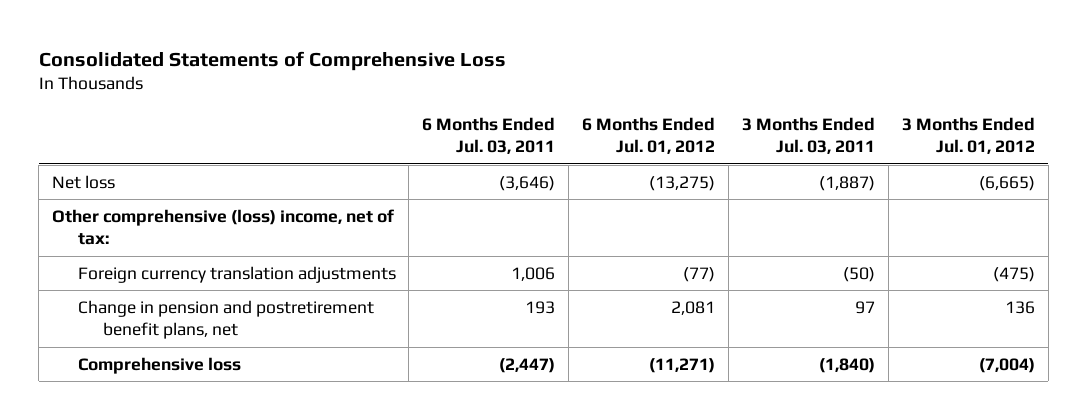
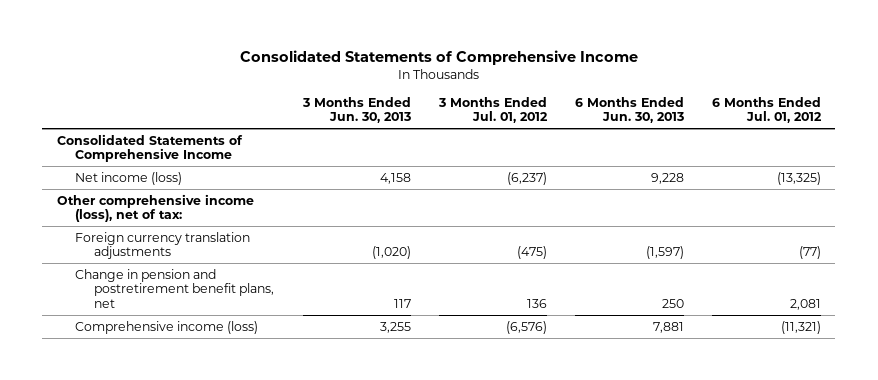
[38,50,506,71] Consolidated Statements of Comprehensive Loss -> [239,49,638,65] Consolidated Statements of Comprehensive Income
[422,116,556,155] 6 Months Ended Jul. 03, 2011 -> none
[741,116,875,155] 3 Months Ended Jul. 03, 2011 -> none
none -> [301,96,411,124] 3 Months Ended Jun. 30, 2013
none -> [575,96,685,124] 6 Months Ended Jun. 30, 2013
none -> [56,133,243,163] Consolidated Statements of Comprehensive Income
[52,174,116,189] Net loss -> [75,171,183,185] Net income (loss)
[649,175,716,191] (13,275) -> [777,171,822,185] (13,325)
[978,175,1035,191] (6,665) -> [506,171,547,185] (6,237)
[52,208,395,246] Other comprehensive (loss) income, net of tax: -> [56,193,254,223] Other comprehensive income (loss), net of tax:
[77,356,241,374] Comprehensive loss -> [75,320,259,334] Comprehensive income (loss)
[649,357,716,373] (11,271) -> [781,320,822,334] (11,321)
[978,357,1035,373] (7,004) -> [505,320,547,334] (6,576)

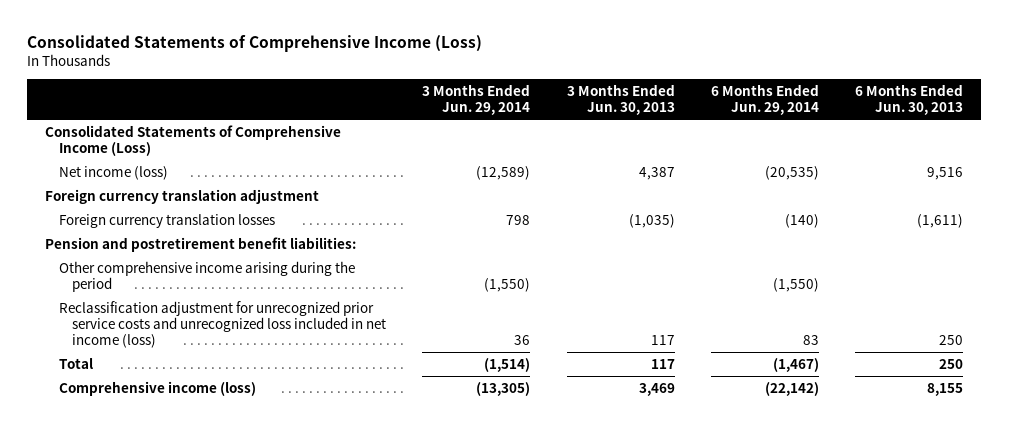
[239,49,638,65] Consolidated Statements of Comprehensive Income -> [27,34,483,52] Consolidated Statements of Comprehensive Income (Loss)
[437,96,548,124] 3 Months Ended Jul. 01, 2012 -> none
[712,96,823,124] 6 Months Ended Jul. 01, 2012 -> none
none -> [422,83,531,116] 3 Months Ended Jun. 29, 2014
none -> [710,83,819,116] 6 Months Ended Jun. 29, 2014
[56,193,254,223] Other comprehensive income (loss), net of tax: -> none
[56,133,243,163] Consolidated Statements of Comprehensive Income -> [45,124,342,156] Consolidated Statements of Comprehensive Income (Loss)
[379,172,411,184] 4,158 -> [638,166,675,180] 4,387
[651,172,685,184] 9,228 -> [927,166,964,180] 9,516
none -> [45,188,320,204] Foreign currency translation adjustment
[75,231,251,260] Foreign currency translation adjustments -> [58,213,275,228] Foreign currency translation losses
[371,246,411,260] (1,020) -> [628,213,675,228] (1,035)
[646,246,685,260] (1,597) -> [917,213,964,228] (1,611)
none -> [45,236,357,252] Pension and postretirement benefit liabilities:
none -> [58,260,355,292] Other comprehensive income arising during the period
none -> [58,300,386,349] Reclassification adjustment for unrecognized prior service costs and unrecognized loss included in net income (loss)
[75,268,275,308] Change in pension and postretirement benefit plans, net -> [58,357,93,369] Total
[379,321,411,333] 3,255 -> [638,382,675,396] 3,469
[653,321,685,333] 7,881 -> [927,382,964,396] 8,155

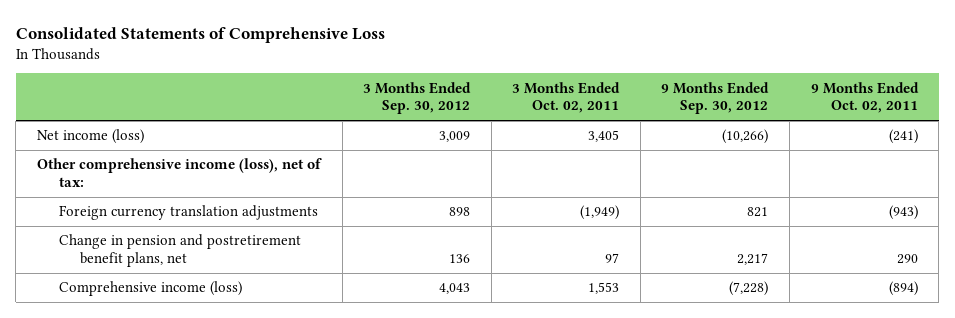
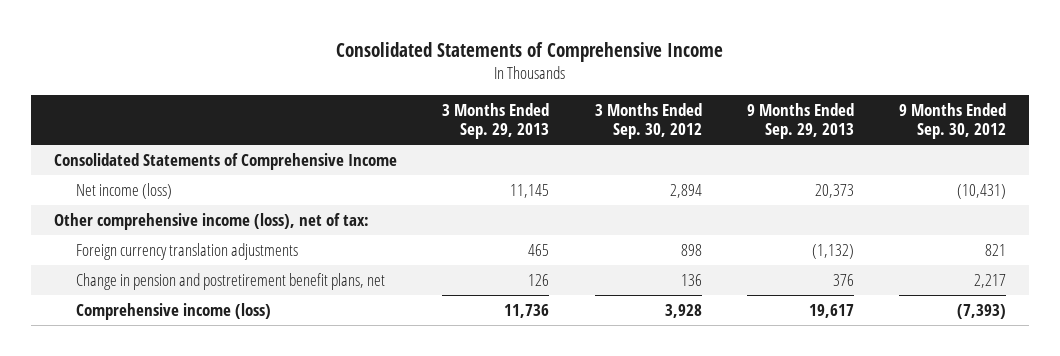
[15,26,385,43] Consolidated Statements of Comprehensive Loss -> [336,41,724,62] Consolidated Statements of Comprehensive Income
[512,81,621,114] 3 Months Ended Oct. 02, 2011 -> none
[810,81,919,114] 9 Months Ended Oct. 02, 2011 -> none
none -> [442,103,550,140] 3 Months Ended Sep. 29, 2013
none -> [746,103,854,140] 9 Months Ended Sep. 29, 2013
none -> [53,152,397,170] Consolidated Statements of Comprehensive Income
[439,131,471,143] 3,009 -> [669,183,702,198] 2,894
[722,129,769,145] (10,266) -> [957,183,1007,199] (10,431)
[439,283,471,295] 4,043 -> [664,303,702,318] 3,928
[729,281,769,297] (7,228) -> [957,303,1007,319] (7,393)

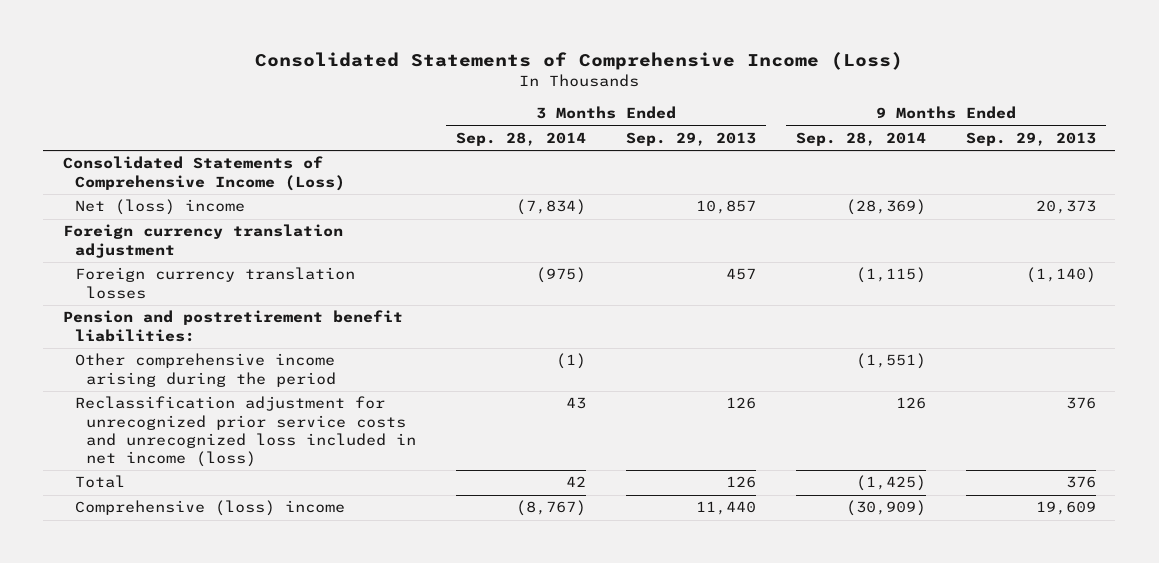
[336,41,724,62] Consolidated Statements of Comprehensive Income -> [255,52,904,71] Consolidated Statements of Comprehensive Income (Loss)
[594,103,702,140] 3 Months Ended Sep. 30, 2012 -> none
[899,103,1007,140] 9 Months Ended Sep. 30, 2012 -> none
none -> [455,132,586,147] Sep. 28, 2014
none -> [795,132,926,147] Sep. 28, 2014
[53,212,369,230] Other comprehensive income (loss), net of tax: -> none
[53,152,397,170] Consolidated Statements of Comprehensive Income -> [63,156,345,191] Consolidated Statements of Comprehensive Income (Loss)
[76,182,173,199] Net income (loss) -> [74,199,245,216] Net (loss) income
[510,183,550,198] 11,145 -> [695,200,756,215] 10,857
none -> [63,224,344,258] Foreign currency translation adjustment
[76,242,299,260] Foreign currency translation adjustments -> [74,267,355,299] Foreign currency translation losses
[528,243,550,256] 465 -> [725,268,756,281] 457
[811,243,854,259] (1,132) -> [1025,267,1096,284] (1,140)
none -> [63,310,404,342] Pension and postretirement benefit liabilities:
none -> [74,353,336,387] Other comprehensive income arising during the period
none -> [74,396,416,468] Reclassification adjustment for unrecognized prior service costs and unrecognized loss included in net income (loss)
[76,272,386,290] Change in pension and postretirement benefit plans, net -> [74,475,125,489] Total
[76,302,272,320] Comprehensive income (loss) -> [74,500,345,517] Comprehensive (loss) income
[504,303,550,318] 11,736 -> [695,501,756,516] 11,440
[808,303,854,318] 19,617 -> [1035,501,1096,516] 19,609

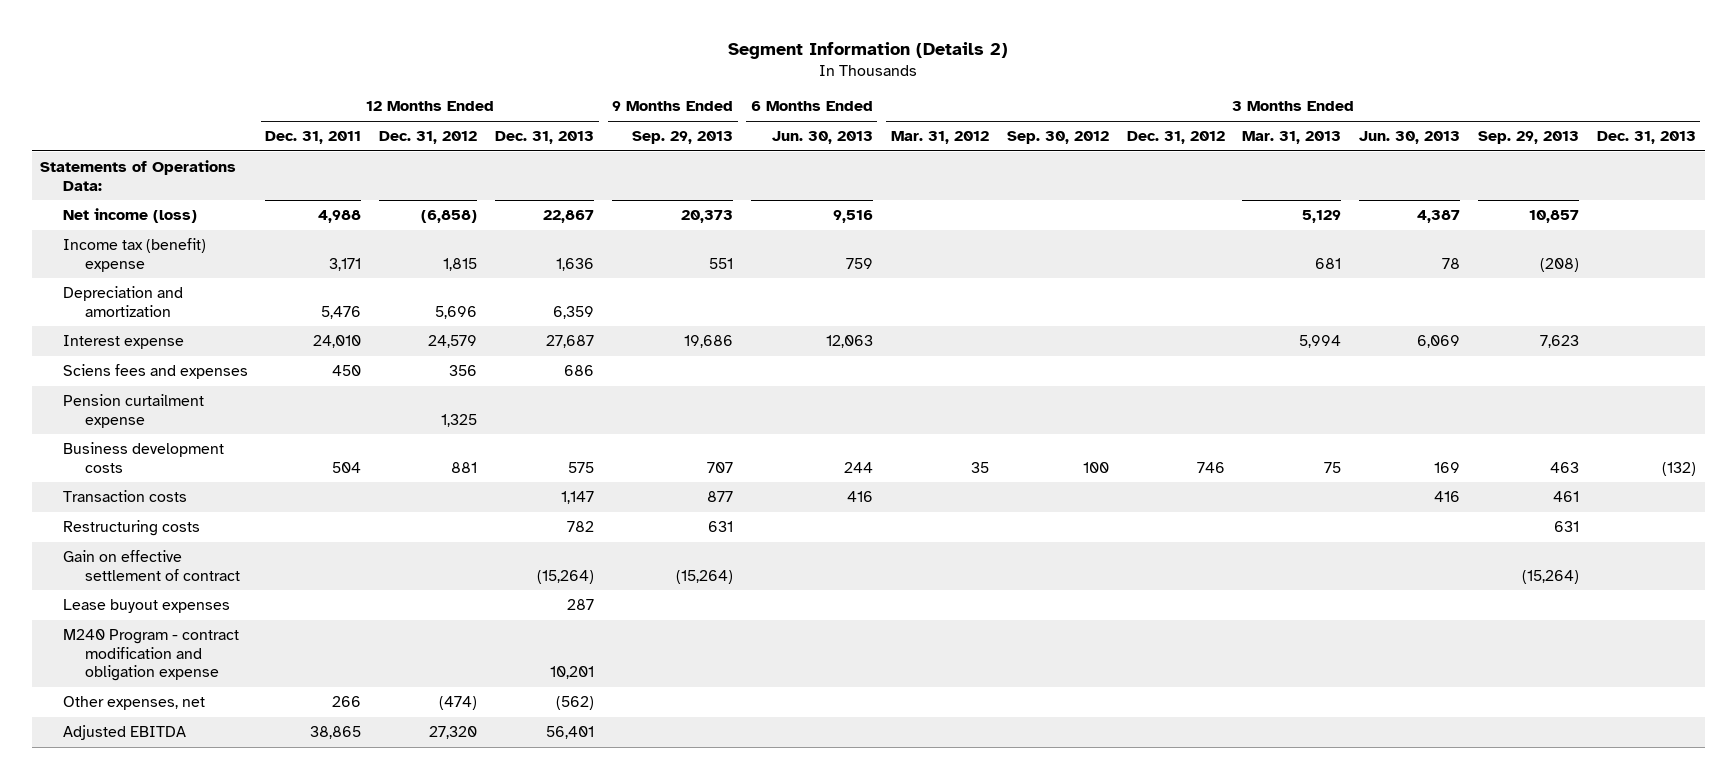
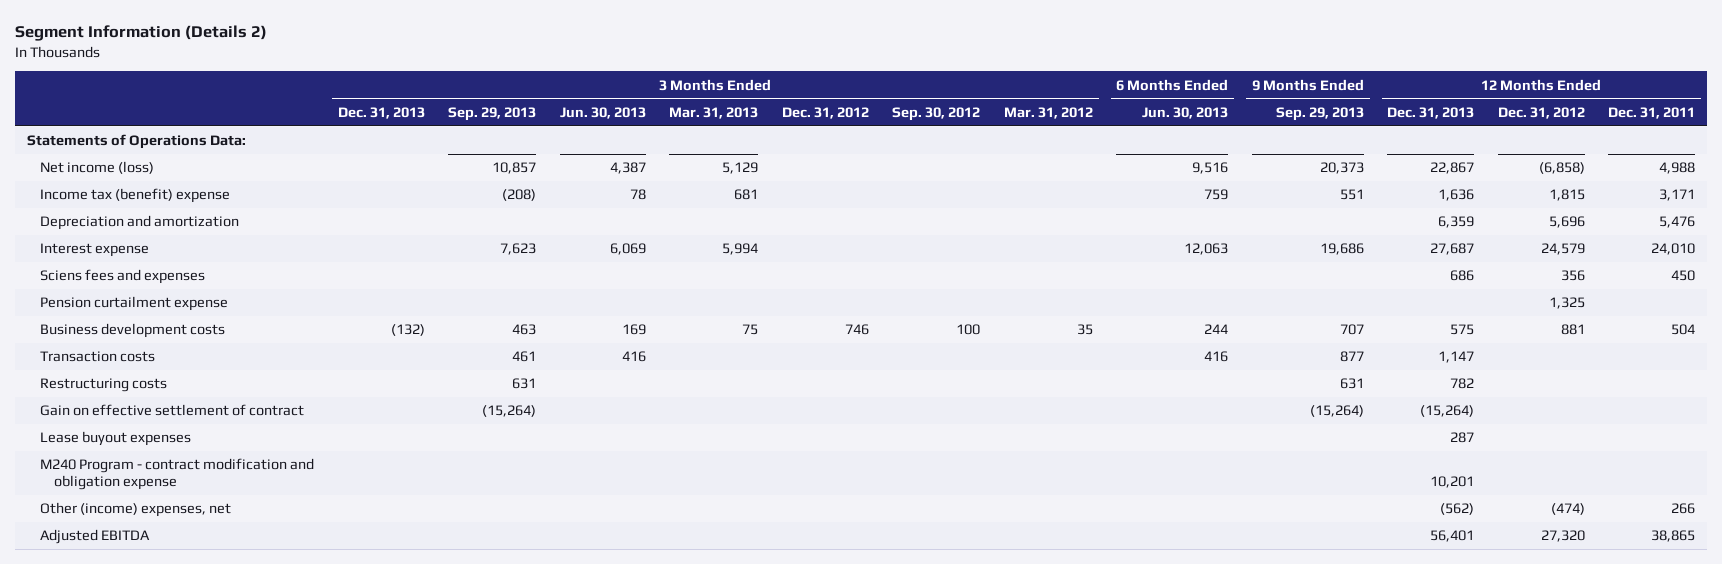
[62,696,205,711] Other expenses, net -> [40,502,232,518] Other (income) expenses, net

